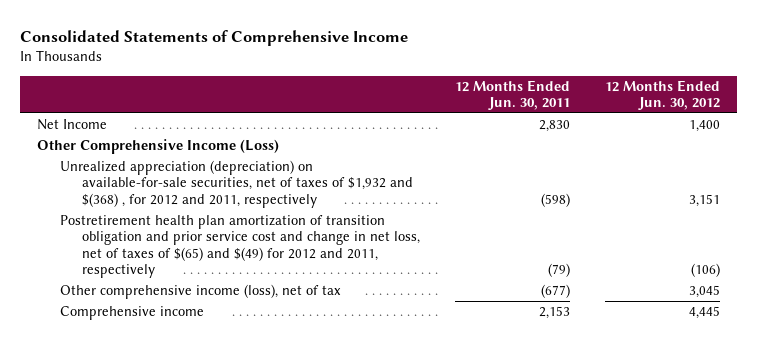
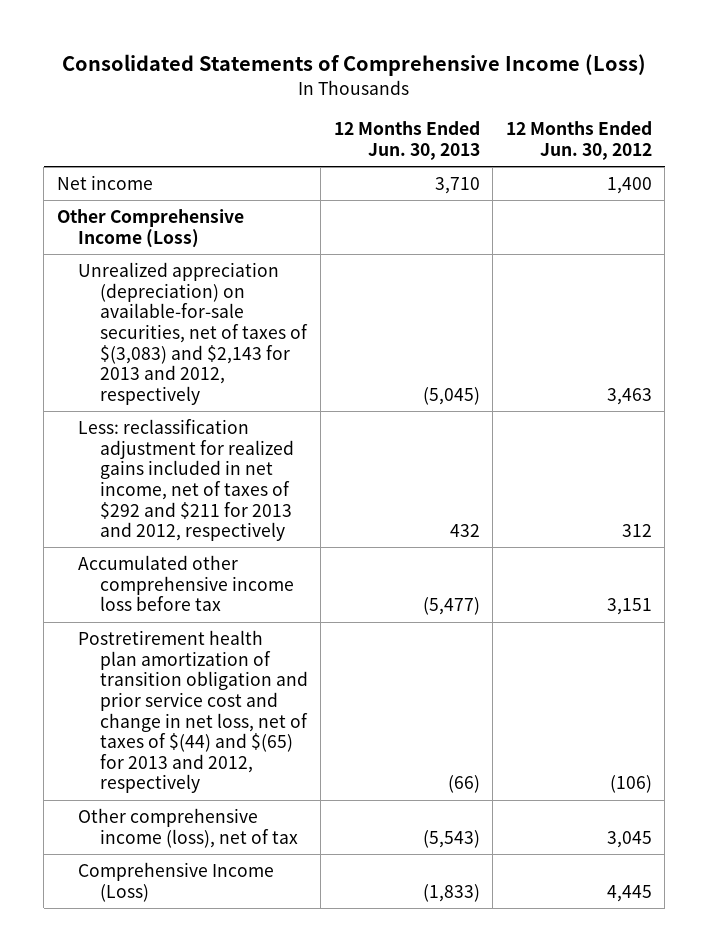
[20,30,409,47] Consolidated Statements of Comprehensive Income -> [62,53,647,76] Consolidated Statements of Comprehensive Income (Loss)
[455,79,571,111] 12 Months Ended Jun. 30, 2011 -> none
none -> [333,121,480,160] 12 Months Ended Jun. 30, 2013
[37,119,108,131] Net Income -> [56,175,153,191] Net income
none -> [78,262,308,405] Unrealized appreciation (depreciation) on available-for-sale securities, net of taxes of $(3,083) and $2,143 for 2013 and 2012, respectively
none -> [78,419,294,542] Less: reclassification adjustment for realized gains included in net income, net of taxes of $292 and $211 for 2013 and 2012, respectively
[59,160,414,208] Unrealized appreciation (depreciation) on available-for-sale securities, net of taxes of $1,932 and $(368) , for 2012 and 2011, respectively -> [78,555,294,612] Accumulated other comprehensive income loss before tax
[59,215,421,279] Postretirement health plan amortization of transition obligation and prior service cost and change in net loss, net of taxes of $(65) and $(49) for 2012 and 2011, respectively -> [78,630,308,794] Postretirement health plan amortization of transition obligation and prior service cost and change in net loss, net of taxes of $(44) and $(65) for 2013 and 2012, respectively
[59,306,204,321] Comprehensive income -> [78,862,275,902] Comprehensive Income (Loss)

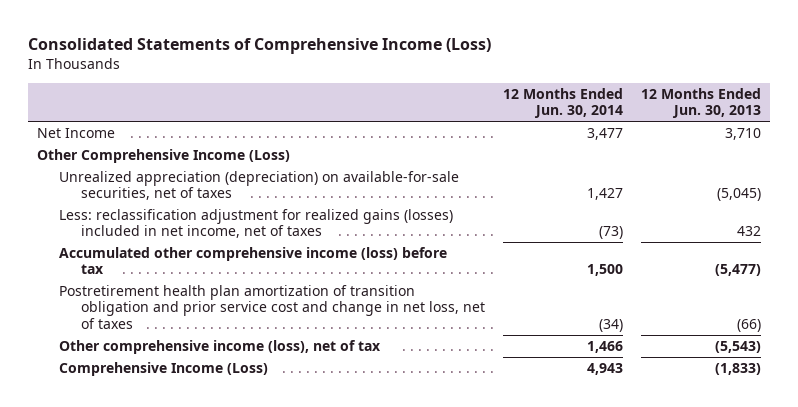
[505,121,652,160] 12 Months Ended Jun. 30, 2012 -> none
none -> [502,87,623,119] 12 Months Ended Jun. 30, 2014
[56,175,153,191] Net income -> [37,128,116,139] Net Income
[78,262,308,405] Unrealized appreciation (depreciation) on available-for-sale securities, net of taxes of $(3,083) and $2,143 for 2013 and 2012, respectively -> [58,171,459,201] Unrealized appreciation (depreciation) on available-for-sale securities, net of taxes
[78,419,294,542] Less: reclassification adjustment for realized gains included in net income, net of taxes of $292 and $211 for 2013 and 2012, respectively -> [58,209,453,239] Less: reclassification adjustment for realized gains (losses) included in net income, net of taxes
[78,555,294,612] Accumulated other comprehensive income loss before tax -> [58,247,447,275] Accumulated other comprehensive income (loss) before tax
[78,630,308,794] Postretirement health plan amortization of transition obligation and prior service cost and change in net loss, net of taxes of $(44) and $(65) for 2013 and 2012, respectively -> [58,285,485,329] Postretirement health plan amortization of transition obligation and prior service cost and change in net loss, net of taxes

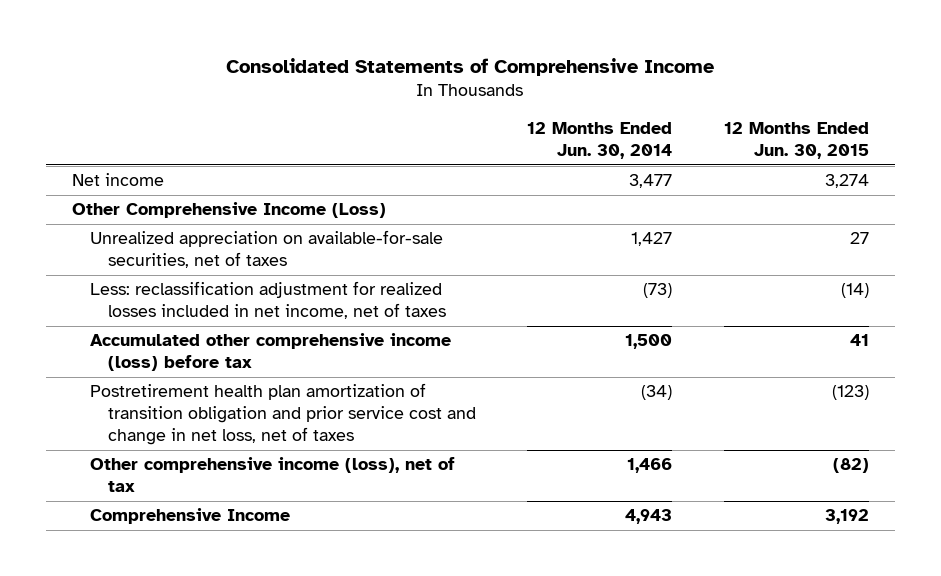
[28,37,492,54] Consolidated Statements of Comprehensive Income (Loss) -> [226,57,715,76] Consolidated Statements of Comprehensive Income
[640,87,761,119] 12 Months Ended Jun. 30, 2013 -> none
none -> [724,122,870,160] 12 Months Ended Jun. 30, 2015
[37,128,116,139] Net Income -> [71,173,164,187] Net income
[58,171,459,201] Unrealized appreciation (depreciation) on available-for-sale securities, net of taxes -> [89,230,443,269] Unrealized appreciation on available-for-sale securities, net of taxes
[58,209,453,239] Less: reclassification adjustment for realized gains (losses) included in net income, net of taxes -> [89,281,446,320] Less: reclassification adjustment for realized losses included in net income, net of taxes
[58,362,268,377] Comprehensive Income (Loss) -> [89,508,290,525] Comprehensive Income

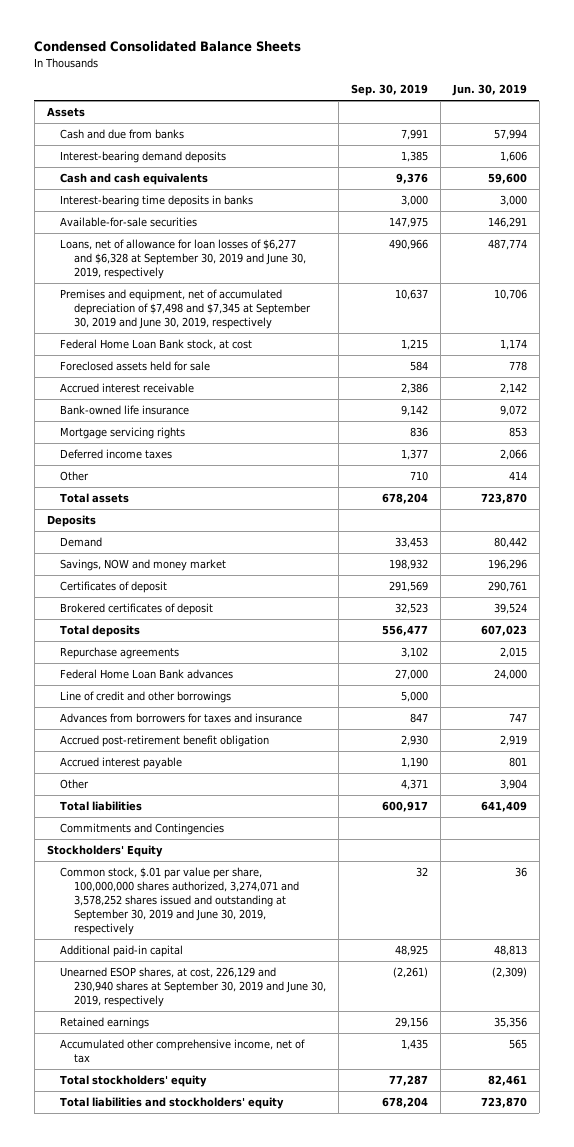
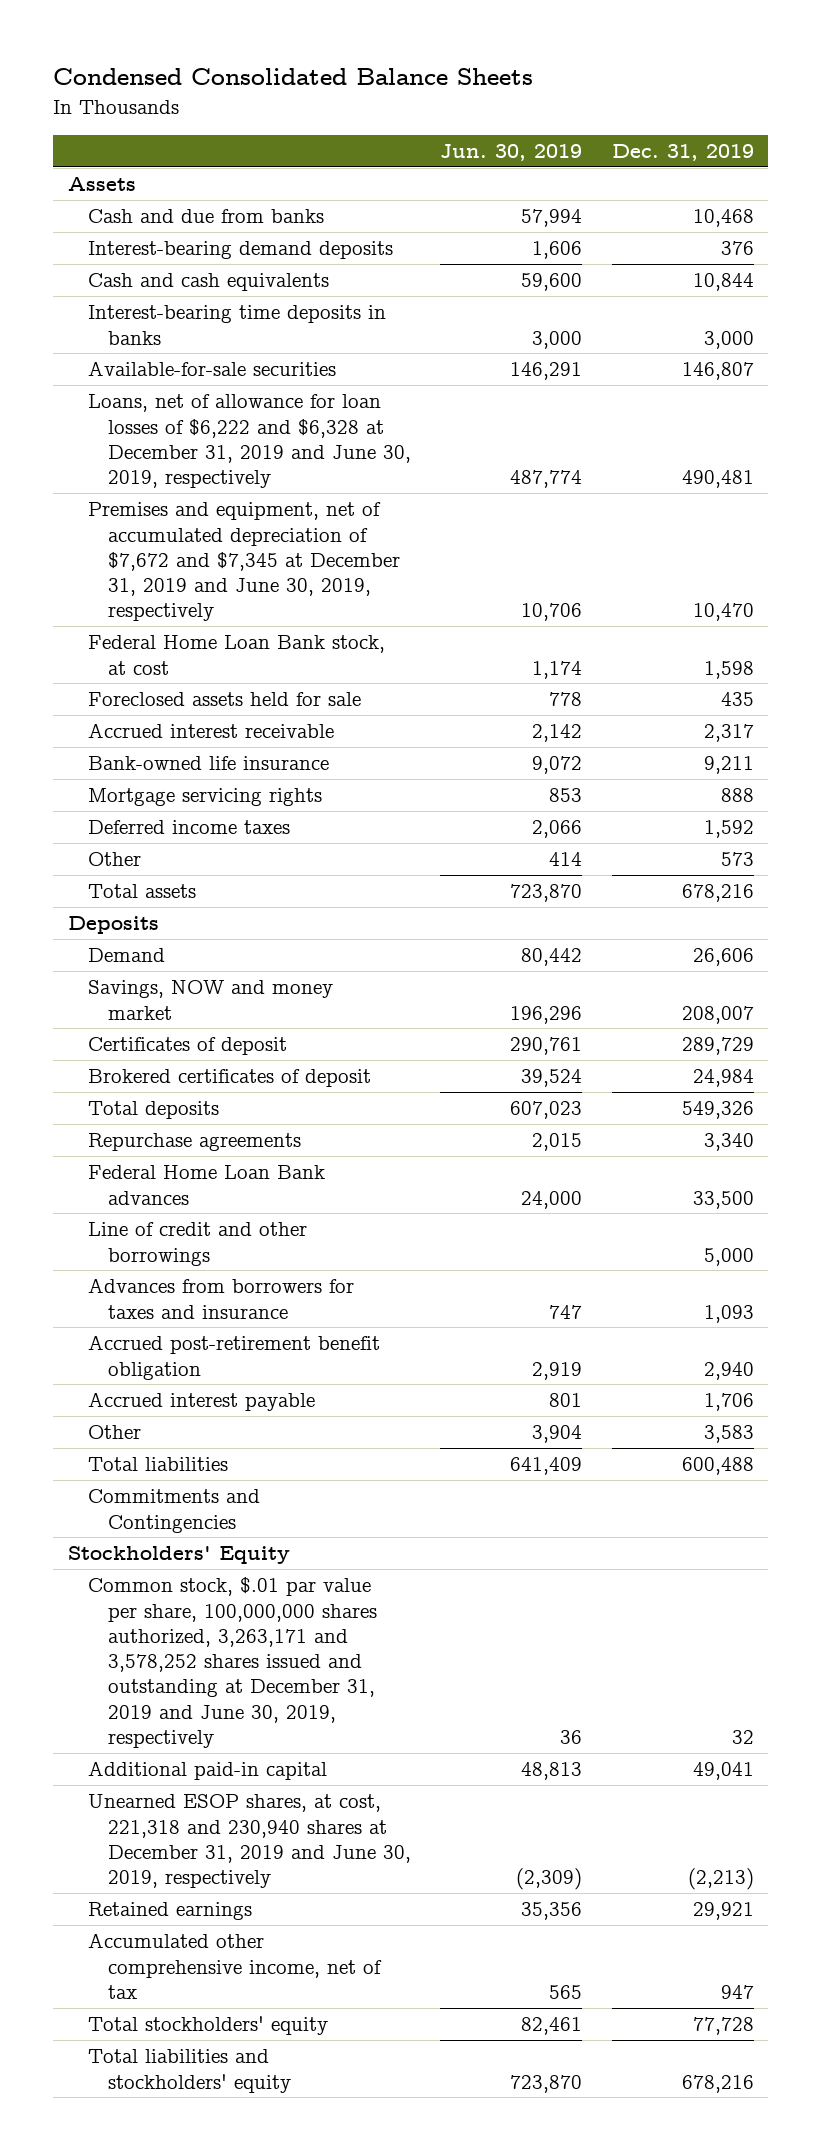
[351,84,429,97] Sep. 30, 2019 -> none
none -> [611,143,754,161] Dec. 31, 2019
[60,239,307,280] Loans, net of allowance for loan losses of $6,277 and $6,328 at September 30, 2019 and June 30, 2019, respectively -> [87,394,411,489] Loans, net of allowance for loan losses of $6,222 and $6,328 at December 31, 2019 and June 30, 2019, respectively
[60,289,312,330] Premises and equipment, net of accumulated depreciation of $7,498 and $7,345 at September 30, 2019 and June 30, 2019, respectively -> [87,502,400,622] Premises and equipment, net of accumulated depreciation of $7,672 and $7,345 at December 31, 2019 and June 30, 2019, respectively
[60,867,300,936] Common stock, $.01 par value per share, 100,000,000 shares authorized, 3,274,071 and 3,578,252 shares issued and outstanding at September 30, 2019 and June 30, 2019, respectively -> [87,1577,377,1748] Common stock, $.01 par value per share, 100,000,000 shares authorized, 3,263,171 and 3,578,252 shares issued and outstanding at December 31, 2019 and June 30, 2019, respectively
[60,967,327,1008] Unearned ESOP shares, at cost, 226,129 and 230,940 shares at September 30, 2019 and June 30, 2019, respectively -> [87,1794,411,1889] Unearned ESOP shares, at cost, 221,318 and 230,940 shares at December 31, 2019 and June 30, 2019, respectively

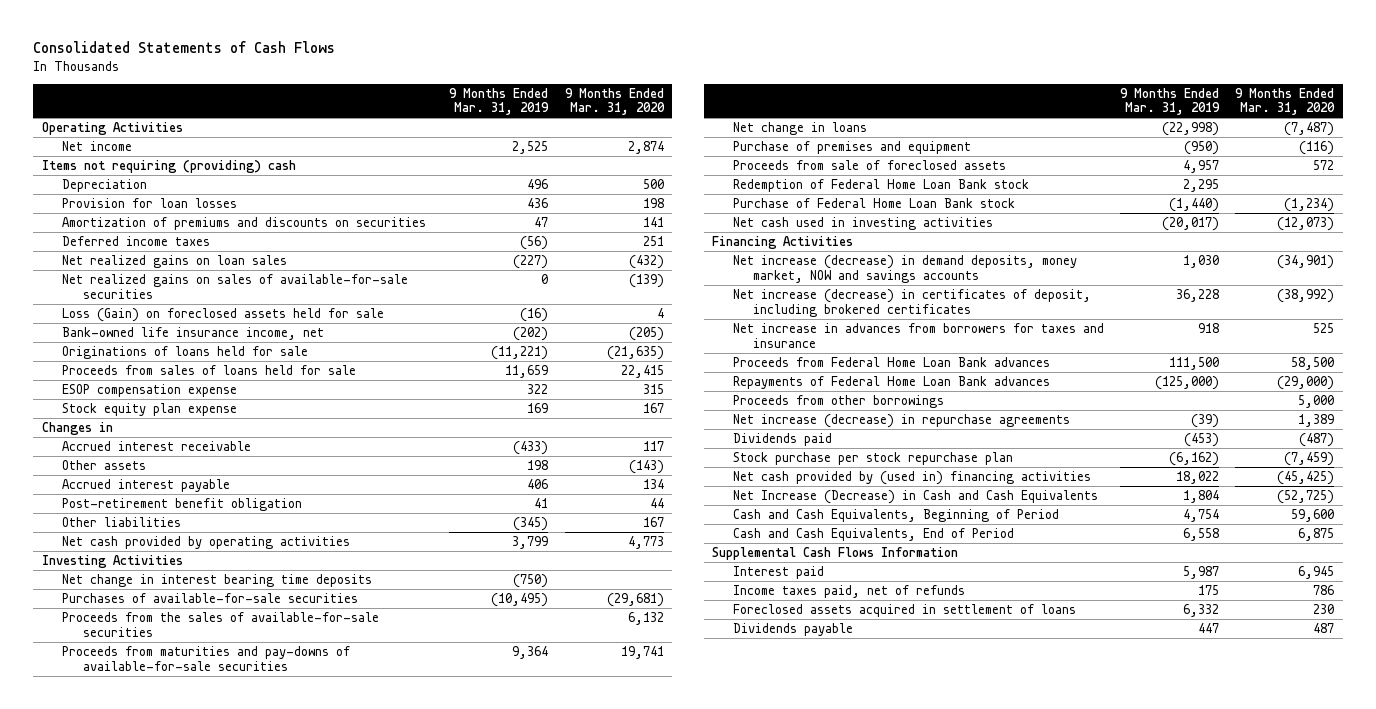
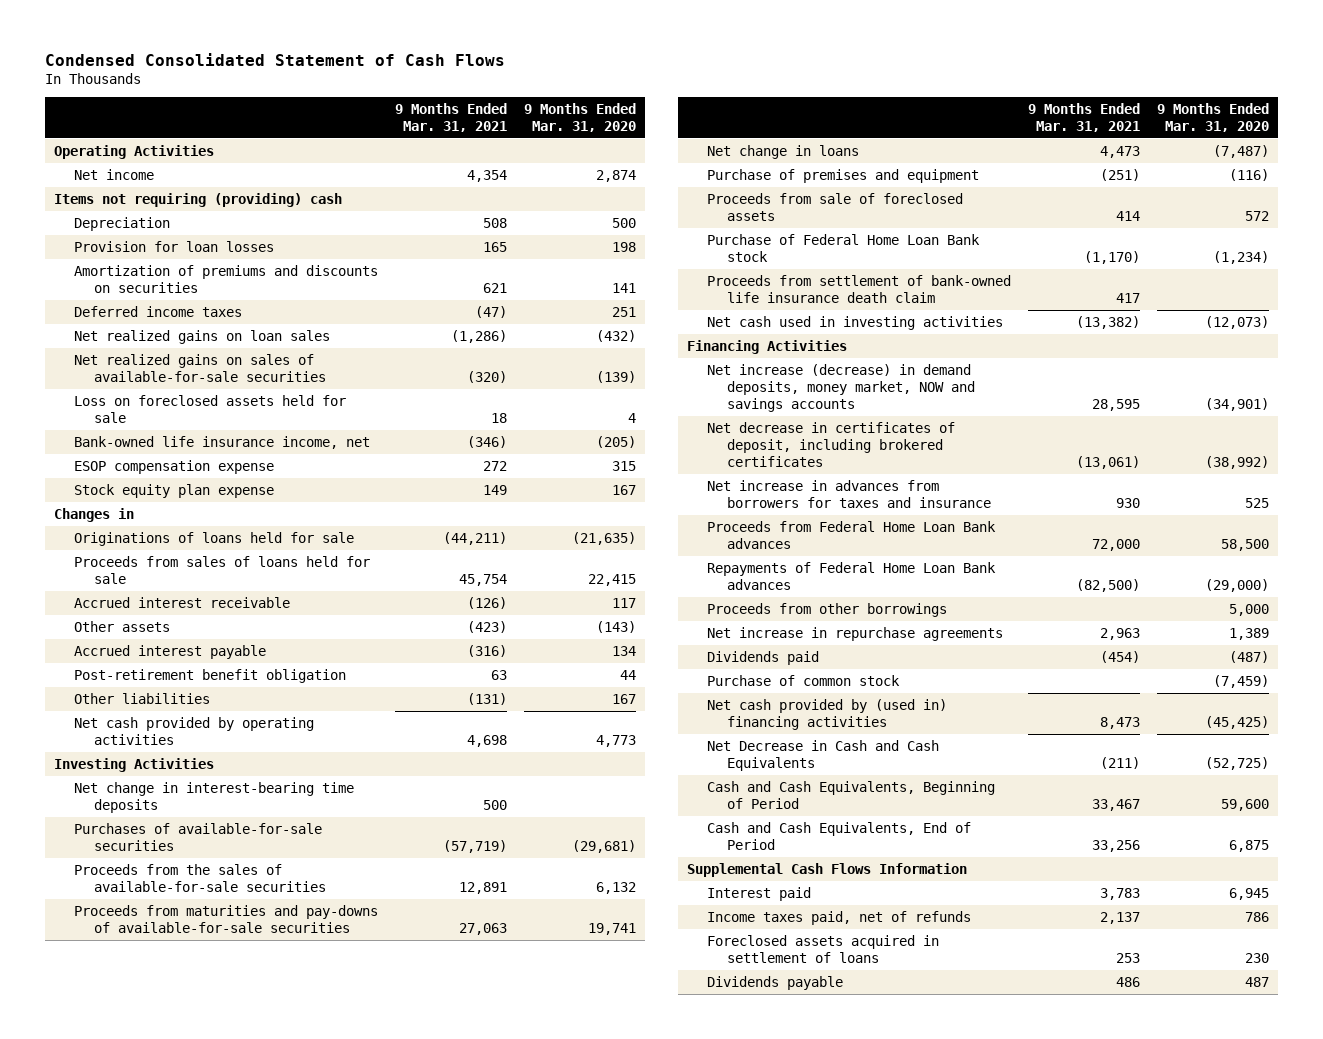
[33,41,336,54] Consolidated Statements of Cash Flows -> [45,52,506,66] Condensed Consolidated Statement of Cash Flows
[449,87,550,116] 9 Months Ended Mar. 31, 2019 -> none
none -> [394,102,507,132] 9 Months Ended Mar. 31, 2021
[62,307,385,322] Loss (Gain) on foreclosed assets held for sale -> [73,394,346,423] Loss on foreclosed assets held for sale
[62,345,309,359] Originations of loans held for sale -> [73,531,354,546] Originations of loans held for sale
[62,364,357,375] Proceeds from sales of loans held for sale -> [73,555,370,584] Proceeds from sales of loans held for sale
[62,573,373,587] Net change in interest bearing time deposits -> [73,781,354,813] Net change in interest-bearing time deposits
[732,178,1029,192] Redemption of Federal Home Loan Bank stock -> none
none -> [706,274,1011,303] Proceeds from settlement of bank-owned life insurance death claim
[732,288,1091,317] Net increase (decrease) in certificates of deposit, including brokered certificates -> [706,421,955,467] Net decrease in certificates of deposit, including brokered certificates
[732,413,1070,428] Net increase (decrease) in repurchase agreements -> [706,626,1003,641] Net increase in repurchase agreements
[732,451,1013,465] Stock purchase per stock repurchase plan -> [706,674,900,686] Purchase of common stock
[732,489,1098,504] Net Increase (Decrease) in Cash and Cash Equivalents -> [706,739,939,771] Net Decrease in Cash and Cash Equivalents

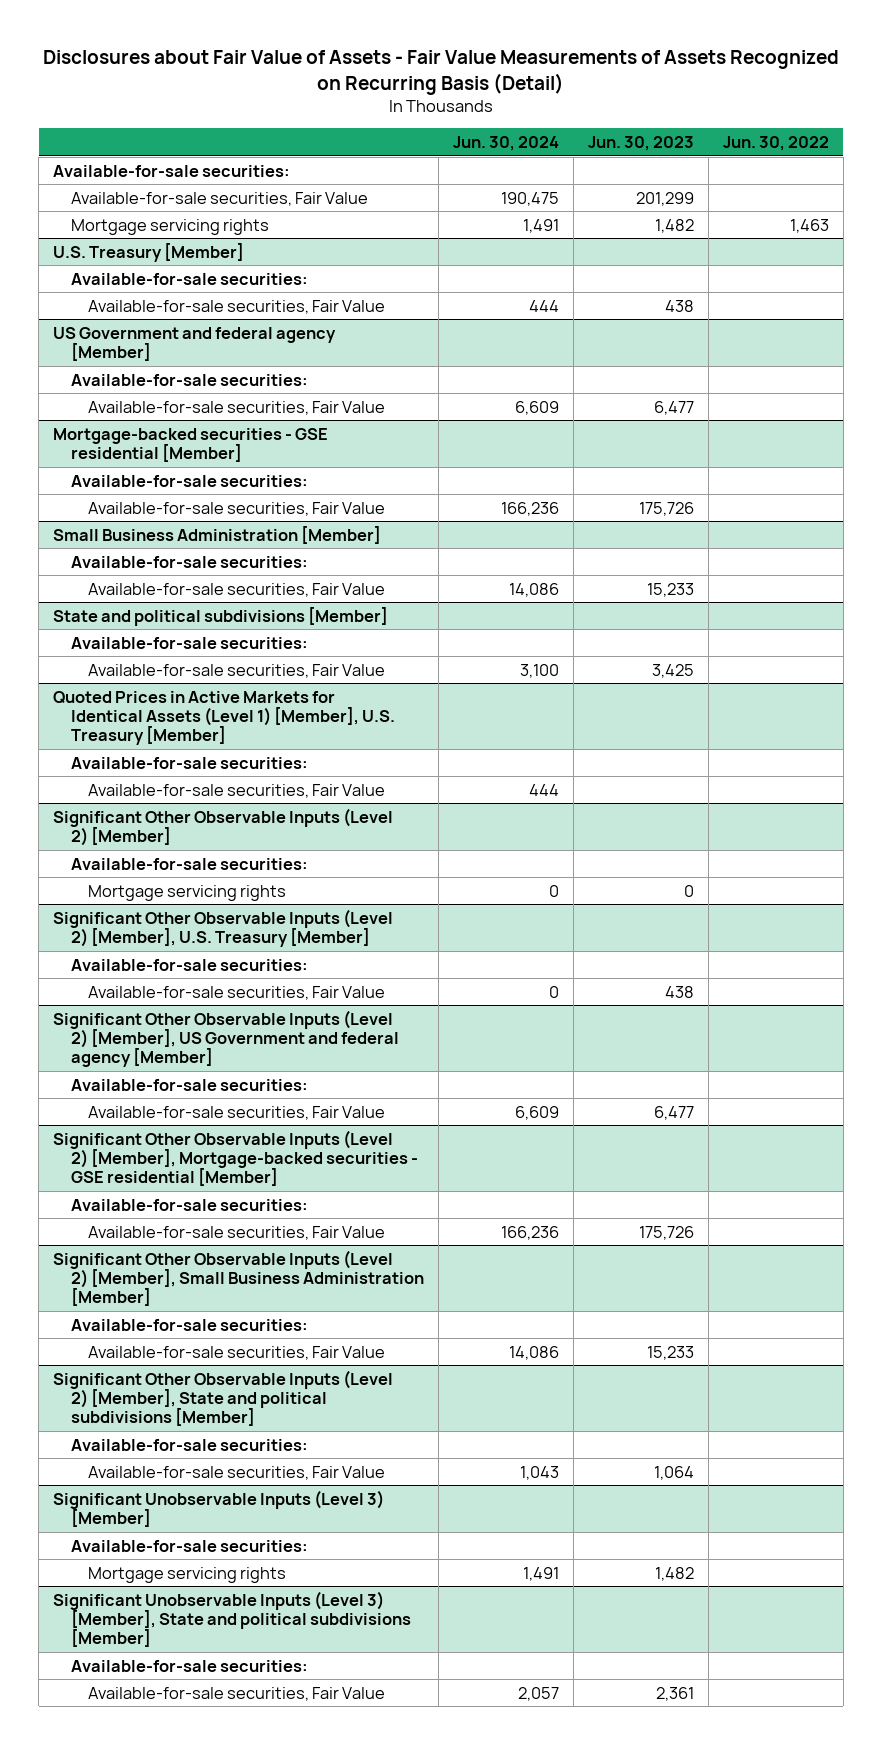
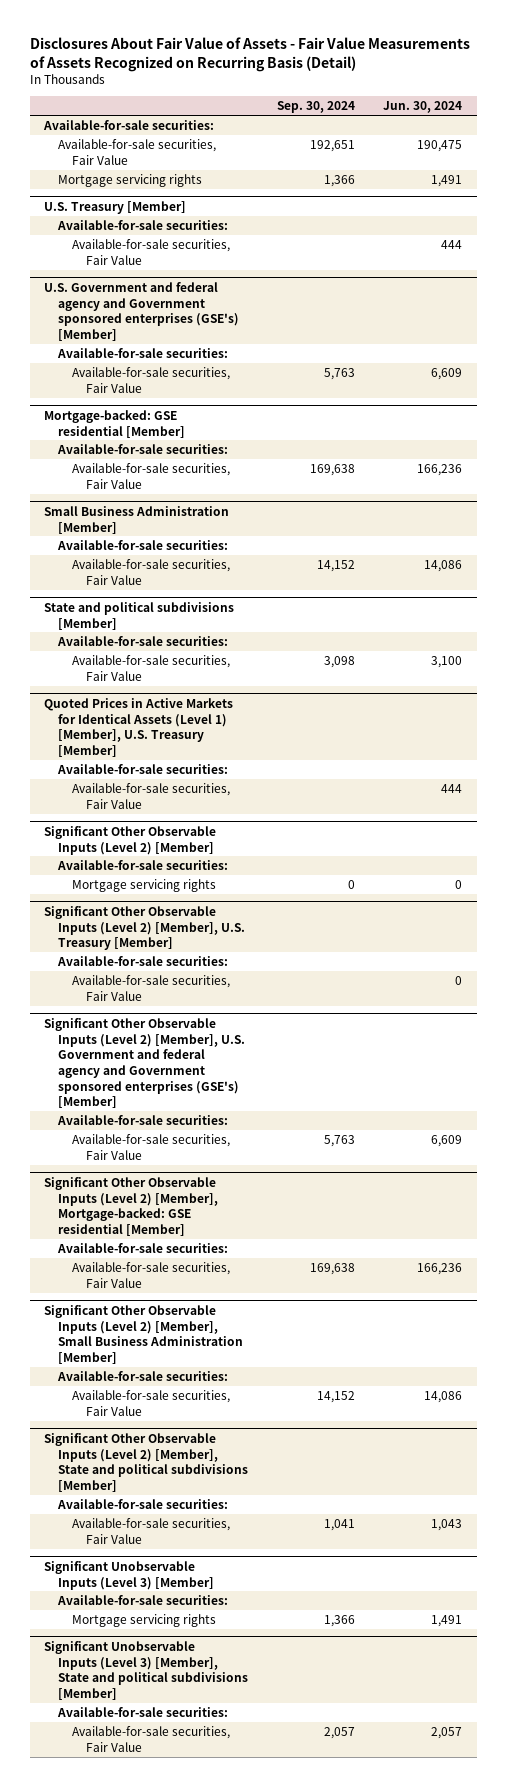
[42,50,839,95] Disclosures about Fair Value of Assets - Fair Value Measurements of Assets Recognized on Recurring Basis (Detail) -> [29,36,470,72] Disclosures About Fair Value of Assets - Fair Value Measurements of Assets Recognized on Recurring Basis (Detail)
[587,136,694,152] Jun. 30, 2023 -> none
[722,136,829,152] Jun. 30, 2022 -> none
none -> [276,101,355,114] Sep. 30, 2024
[53,326,337,361] US Government and federal agency [Member] -> [43,281,239,341] U.S. Government and federal agency and Government sponsored enterprises (GSE's) [Member]
[53,427,329,462] Mortgage-backed securities - GSE residential [Member] -> [43,409,185,438] Mortgage-backed: GSE residential [Member]
[53,1009,399,1068] Significant Other Observable Inputs (Level 2) [Member], US Government and federal agency [Member] -> [43,1017,245,1109] Significant Other Observable Inputs (Level 2) [Member], U.S. Government and federal agency and Government sponsored enterprises (GSE's) [Member]
[53,1129,418,1187] Significant Other Observable Inputs (Level 2) [Member], Mortgage-backed securities - GSE residential [Member] -> [43,1176,218,1236] Significant Other Observable Inputs (Level 2) [Member], Mortgage-backed: GSE residential [Member]

